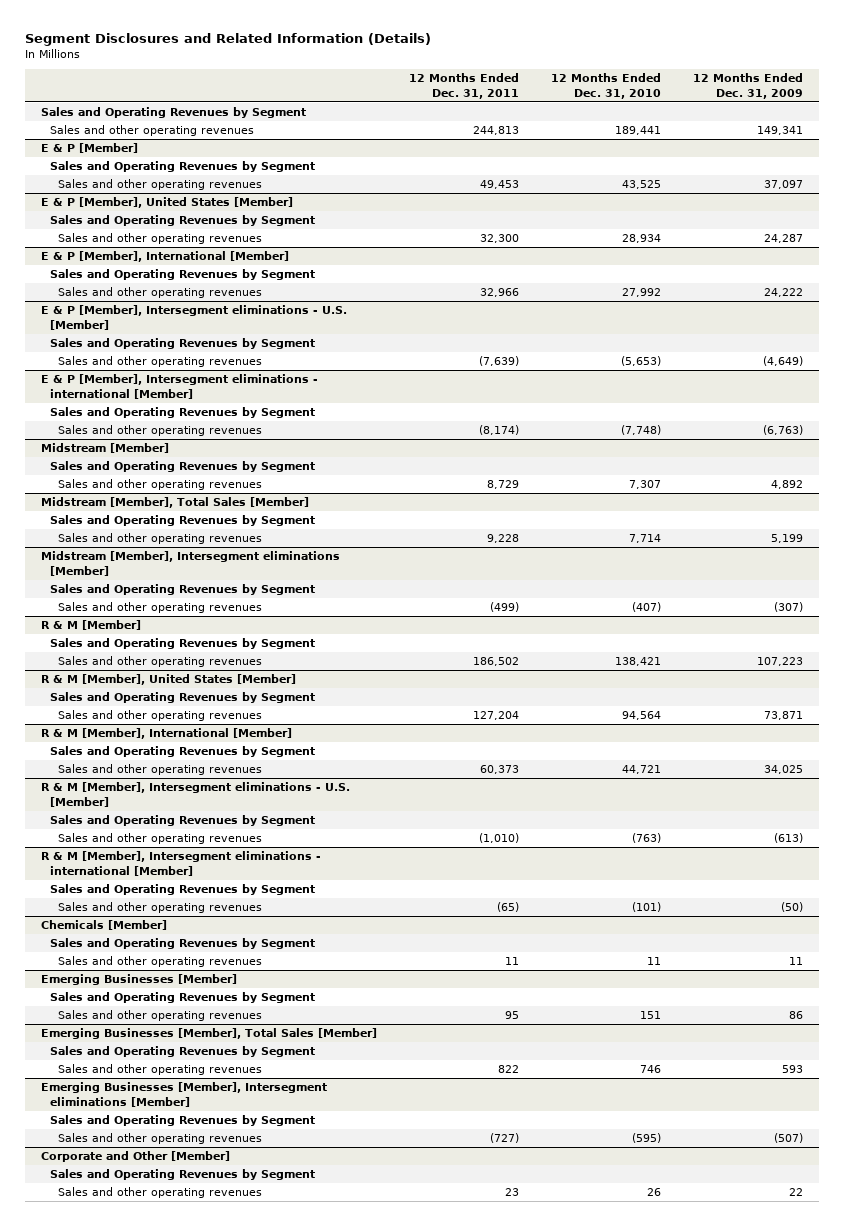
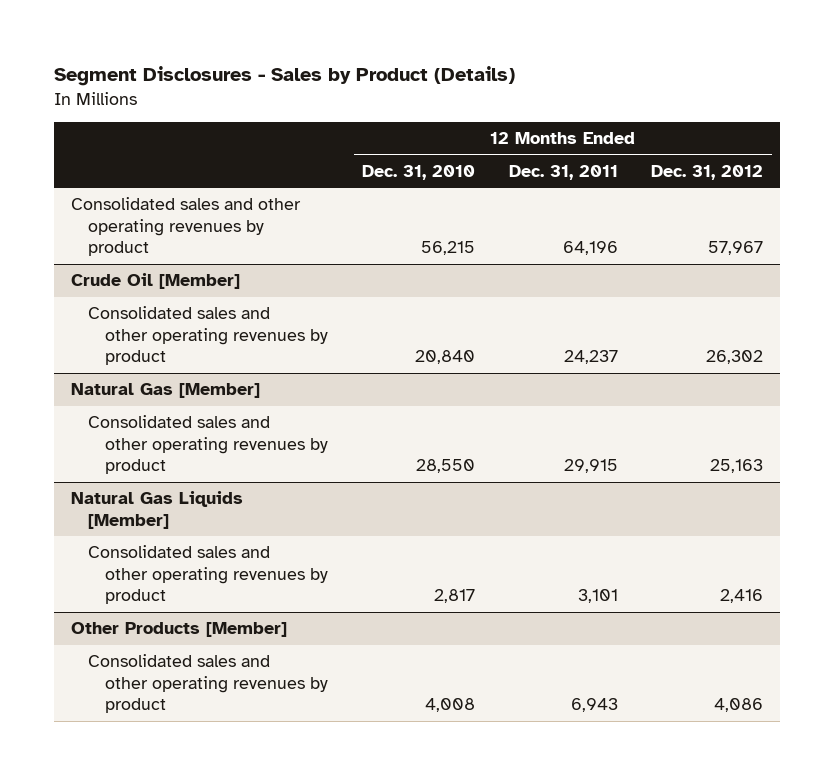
[25,32,432,46] Segment Disclosures and Related Information (Details) -> [54,66,516,87] Segment Disclosures - Sales by Product (Details)
[692,73,803,99] 12 Months Ended Dec. 31, 2009 -> none
none -> [651,164,764,180] Dec. 31, 2012
[41,107,307,119] Sales and Operating Revenues by Segment -> none
[41,143,139,154] E & P [Member] -> none
[49,161,315,173] Sales and Operating Revenues by Segment -> none
[41,197,294,209] E & P [Member], United States [Member] -> none
[49,215,315,227] Sales and Operating Revenues by Segment -> none
[41,251,290,263] E & P [Member], International [Member] -> none
[49,269,315,281] Sales and Operating Revenues by Segment -> none
[41,305,348,330] E & P [Member], Intersegment eliminations - U.S. [Member] -> none
[49,338,315,350] Sales and Operating Revenues by Segment -> none
[41,374,319,399] E & P [Member], Intersegment eliminations - international [Member] -> none
[49,407,315,419] Sales and Operating Revenues by Segment -> none
[57,425,262,437] Sales and other operating revenues -> none
[41,443,170,454] Midstream [Member] -> none
[49,461,315,473] Sales and Operating Revenues by Segment -> none
[57,479,262,491] Sales and other operating revenues -> none
[41,497,310,509] Midstream [Member], Total Sales [Member] -> none
[49,515,315,527] Sales and Operating Revenues by Segment -> none
[57,533,262,545] Sales and other operating revenues -> none
[41,551,341,576] Midstream [Member], Intersegment eliminations [Member] -> none
[49,584,315,596] Sales and Operating Revenues by Segment -> none
[57,602,262,614] Sales and other operating revenues -> none
[41,620,142,631] R & M [Member] -> none
[49,638,315,650] Sales and Operating Revenues by Segment -> none
[57,656,262,668] Sales and other operating revenues -> none
[41,674,297,686] R & M [Member], United States [Member] -> none
[49,692,315,704] Sales and Operating Revenues by Segment -> none
[57,710,262,722] Sales and other operating revenues -> none
[41,728,293,740] R & M [Member], International [Member] -> none
[49,746,315,758] Sales and Operating Revenues by Segment -> none
[57,764,262,776] Sales and other operating revenues -> none
[41,782,351,807] R & M [Member], Intersegment eliminations - U.S. [Member] -> none
[49,815,315,827] Sales and Operating Revenues by Segment -> none
[57,833,262,845] Sales and other operating revenues -> none
[41,851,322,876] R & M [Member], Intersegment eliminations - international [Member] -> none
[49,884,315,896] Sales and Operating Revenues by Segment -> none
[57,902,262,914] Sales and other operating revenues -> none
[41,920,168,931] Chemicals [Member] -> none
[49,938,315,950] Sales and Operating Revenues by Segment -> none
[57,956,262,968] Sales and other operating revenues -> none
[41,974,238,986] Emerging Businesses [Member] -> none
[49,992,315,1004] Sales and Operating Revenues by Segment -> none
[57,1010,262,1022] Sales and other operating revenues -> none
[41,1028,378,1040] Emerging Businesses [Member], Total Sales [Member] -> none
[49,1046,315,1058] Sales and Operating Revenues by Segment -> none
[57,1064,262,1076] Sales and other operating revenues -> none
[41,1082,328,1107] Emerging Businesses [Member], Intersegment eliminations [Member] -> none
[49,1115,315,1127] Sales and Operating Revenues by Segment -> none
[57,1133,262,1145] Sales and other operating revenues -> none
[41,1151,231,1163] Corporate and Other [Member] -> none
[49,1169,315,1181] Sales and Operating Revenues by Segment -> none
[57,1187,262,1199] Sales and other operating revenues -> none
[49,125,254,137] Sales and other operating revenues -> [71,197,302,257] Consolidated sales and other operating revenues by product
[473,126,520,136] 244,813 -> [562,241,618,256] 64,196
[614,126,661,136] 189,441 -> [421,241,476,256] 56,215
none -> [71,273,241,290] Crude Oil [Member]
[57,179,262,191] Sales and other operating revenues -> [88,306,329,366] Consolidated sales and other operating revenues by product
[480,180,520,190] 49,453 -> [563,350,618,365] 24,237
[621,180,661,190] 43,525 -> [415,350,476,365] 20,840
none -> [71,383,261,399] Natural Gas [Member]
[57,233,262,245] Sales and other operating revenues -> [88,415,329,475] Consolidated sales and other operating revenues by product
[480,234,520,244] 32,300 -> [563,459,618,474] 29,915
[621,234,661,244] 28,934 -> [416,459,476,474] 28,550
none -> [71,491,244,529] Natural Gas Liquids [Member]
[57,287,262,299] Sales and other operating revenues -> [88,545,329,605] Consolidated sales and other operating revenues by product
[480,288,520,298] 32,966 -> [577,589,618,604] 3,101
[621,288,661,298] 27,992 -> [434,589,476,604] 2,817
none -> [71,622,288,638] Other Products [Member]
[57,356,262,368] Sales and other operating revenues -> [88,654,329,714] Consolidated sales and other operating revenues by product
[479,356,520,367] (7,639) -> [570,698,618,713] 6,943
[620,356,661,367] (5,653) -> [425,698,476,713] 4,008

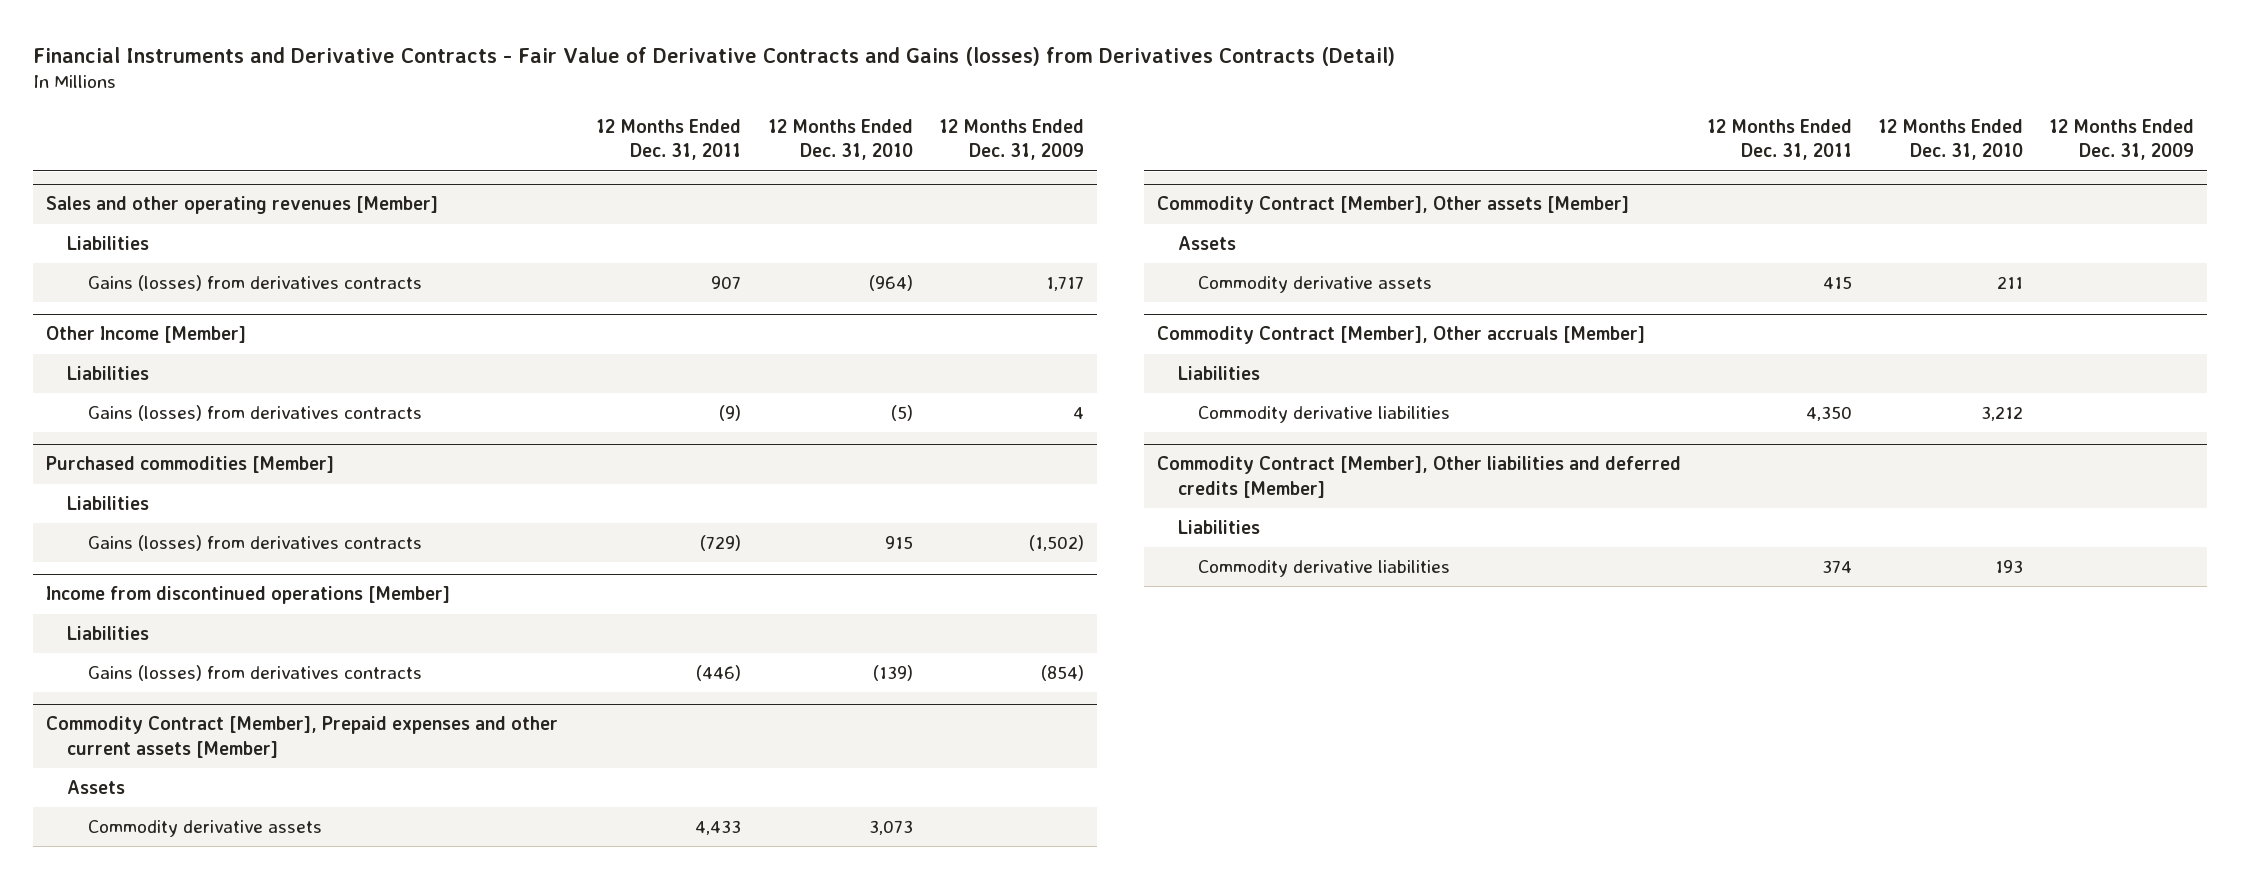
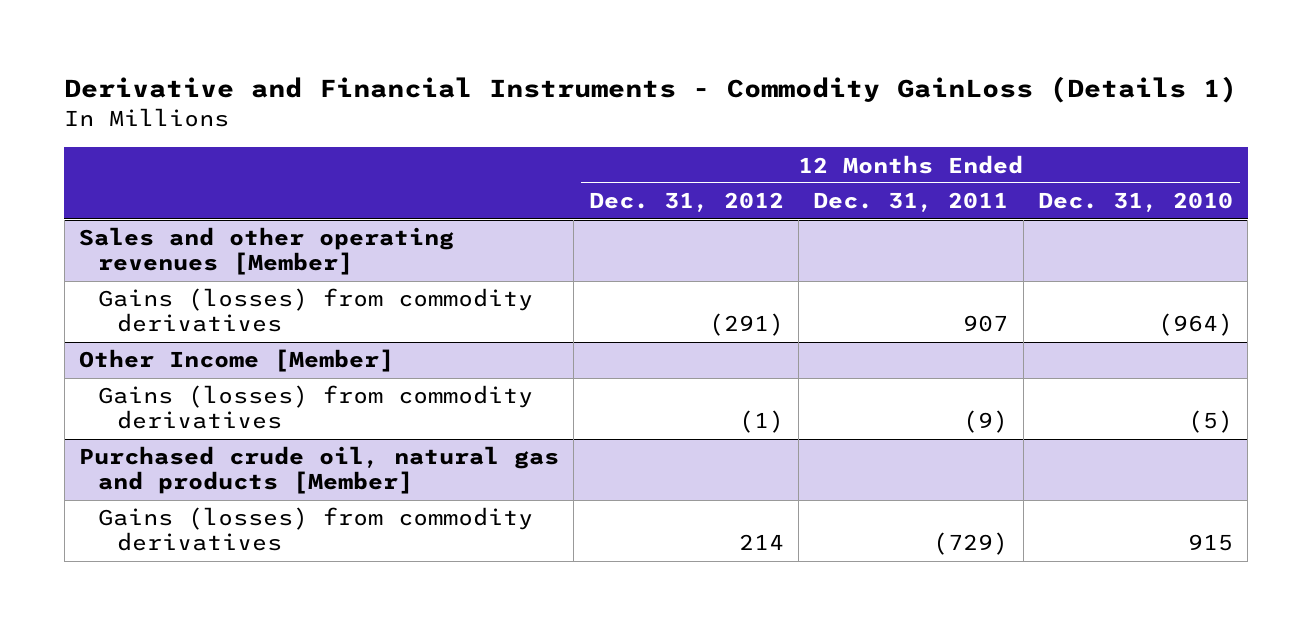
[33,46,1396,66] Financial Instruments and Derivative Contracts - Fair Value of Derivative Contracts and Gains (losses) from Derivatives Contracts (Detail) -> [64,76,1238,104] Derivative and Financial Instruments - Commodity GainLoss (Details 1)
[938,118,1084,161] 12 Months Ended Dec. 31, 2009 -> none
none -> [588,192,784,213] Dec. 31, 2012
[67,236,150,251] Liabilities -> none
[88,275,423,292] Gains (losses) from derivatives contracts -> [97,288,533,333] Gains (losses) from commodity derivatives
[67,366,150,381] Liabilities -> none
[46,456,335,474] Purchased commodities [Member] -> none
[67,496,150,511] Liabilities -> none
[46,586,451,605] Income from discontinued operations [Member] -> none
[67,626,150,641] Liabilities -> none
[88,665,423,682] Gains (losses) from derivatives contracts -> none
[46,716,559,758] Commodity Contract [Member], Prepaid expenses and other current assets [Member] -> none
[67,780,126,795] Assets -> none
[88,820,323,838] Commodity derivative assets -> none
[1156,196,1629,215] Commodity Contract [Member], Other assets [Member] -> none
[1177,236,1236,251] Assets -> none
[1198,276,1433,294] Commodity derivative assets -> none
[1156,326,1645,345] Commodity Contract [Member], Other accruals [Member] -> none
[1177,366,1260,381] Liabilities -> none
[1198,406,1451,424] Commodity derivative liabilities -> none
[1156,456,1681,498] Commodity Contract [Member], Other liabilities and deferred credits [Member] -> none
[1177,520,1260,535] Liabilities -> none
[1198,560,1451,578] Commodity derivative liabilities -> none
[88,405,423,422] Gains (losses) from derivatives contracts -> [97,385,533,430] Gains (losses) from commodity derivatives
none -> [78,446,559,495] Purchased crude oil, natural gas and products [Member]
[88,535,423,552] Gains (losses) from derivatives contracts -> [97,507,533,552] Gains (losses) from commodity derivatives

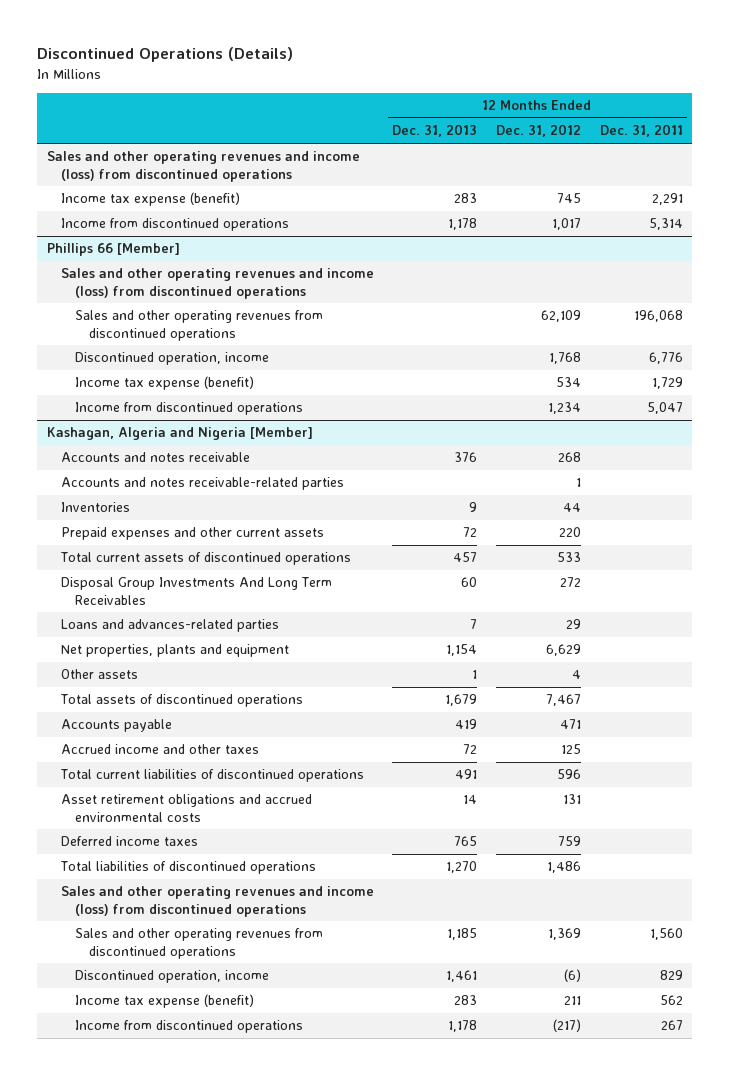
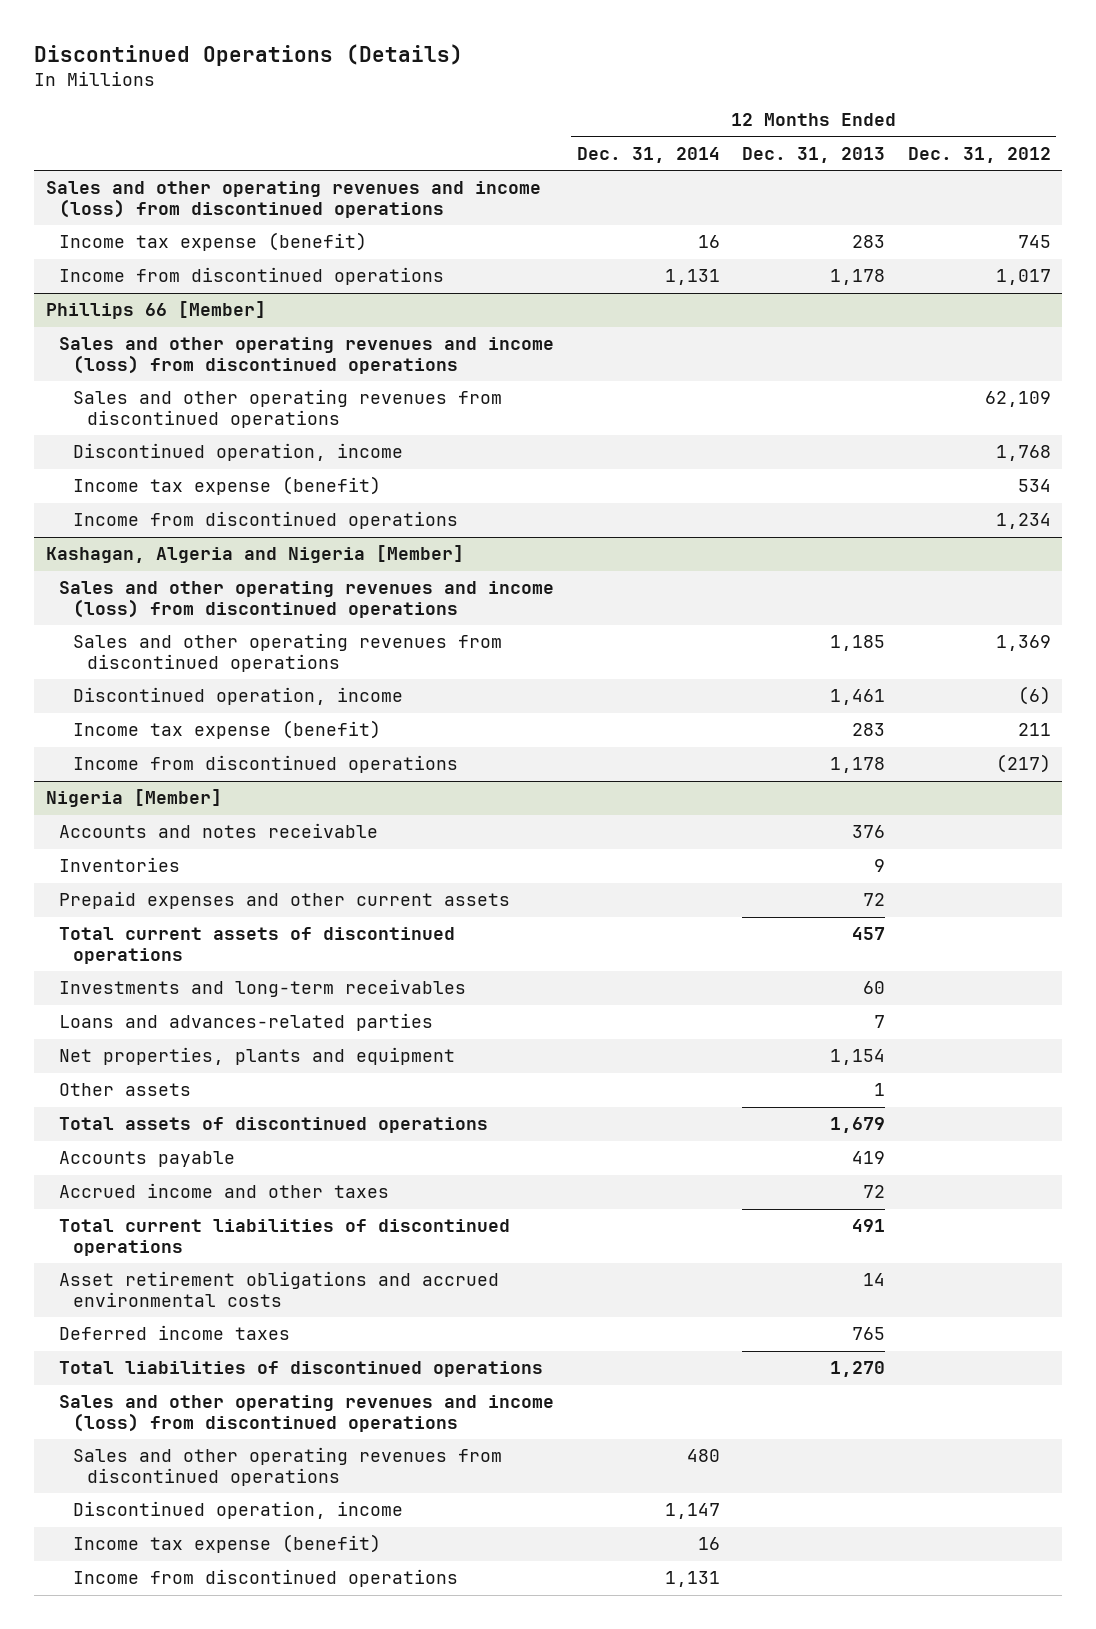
[599,124,683,138] Dec. 31, 2011 -> none
none -> [576,147,720,164] Dec. 31, 2014
[60,452,250,463] Accounts and notes receivable -> none
[60,477,344,491] Accounts and notes receivable-related parties -> none
[60,502,130,513] Inventories -> none
[60,527,324,541] Prepaid expenses and other current assets -> none
[59,552,351,566] Total current assets of discontinued operations -> none
[60,577,332,605] Disposal Group Investments And Long Term Receivables -> none
[60,619,279,633] Loans and advances-related parties -> none
[60,644,289,658] Net properties, plants and equipment -> none
[60,669,138,680] Other assets -> none
[59,694,303,708] Total assets of discontinued operations -> none
[60,719,172,733] Accounts payable -> none
[60,744,259,755] Accrued income and other taxes -> none
[59,769,364,783] Total current liabilities of discontinued operations -> none
[60,794,312,822] Asset retirement obligations and accrued environmental costs -> none
[60,836,198,847] Deferred income taxes -> none
[59,861,316,875] Total liabilities of discontinued operations -> none
none -> [45,789,222,808] Nigeria [Member]
none -> [59,823,379,839] Accounts and notes receivable
none -> [59,857,181,873] Inventories
none -> [59,891,511,910] Prepaid expenses and other current assets
none -> [59,927,456,964] Total current assets of discontinued operations
none -> [59,979,467,998] Investments and long-term receivables
none -> [59,1013,434,1032] Loans and advances-related parties
none -> [59,1047,456,1066] Net properties, plants and equipment
none -> [59,1083,192,1097] Other assets
none -> [59,1117,489,1134] Total assets of discontinued operations
none -> [59,1151,236,1168] Accounts payable
none -> [59,1183,390,1199] Accrued income and other taxes
none -> [59,1219,511,1256] Total current liabilities of discontinued operations
none -> [59,1271,500,1307] Asset retirement obligations and accrued environmental costs
none -> [59,1325,291,1341] Deferred income taxes
none -> [59,1361,544,1378] Total liabilities of discontinued operations
none -> [59,1395,555,1432] Sales and other operating revenues and income (loss) from discontinued operations
none -> [73,1447,503,1486] Sales and other operating revenues from discontinued operations
none -> [73,1501,404,1520] Discontinued operation, income
none -> [73,1534,382,1554] Income tax expense (benefit)
none -> [73,1569,459,1588] Income from discontinued operations

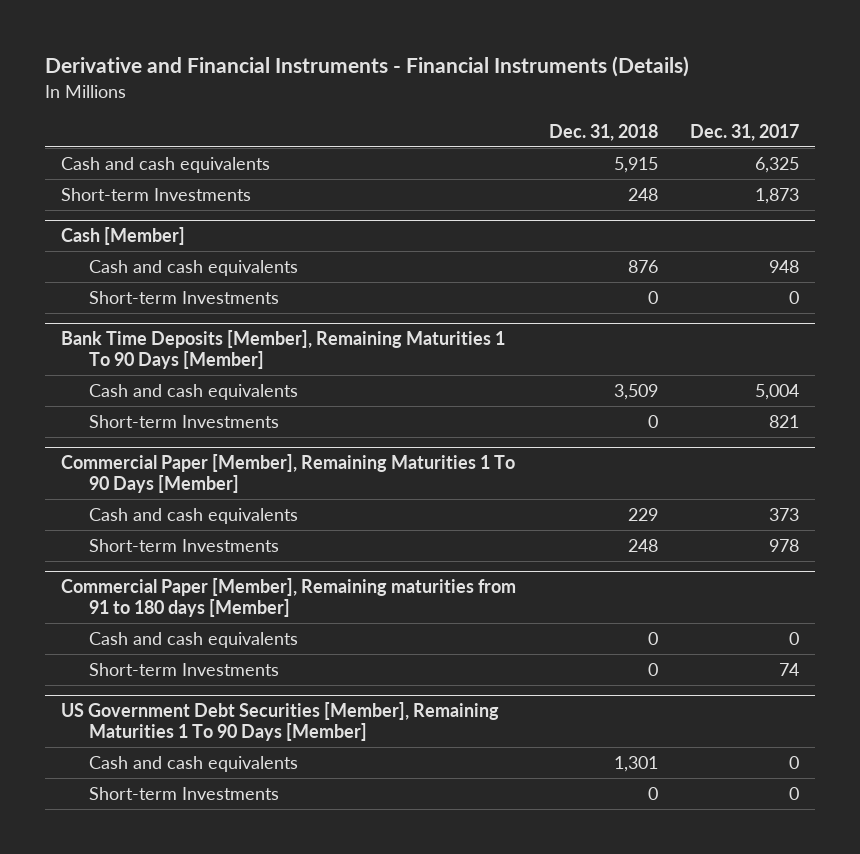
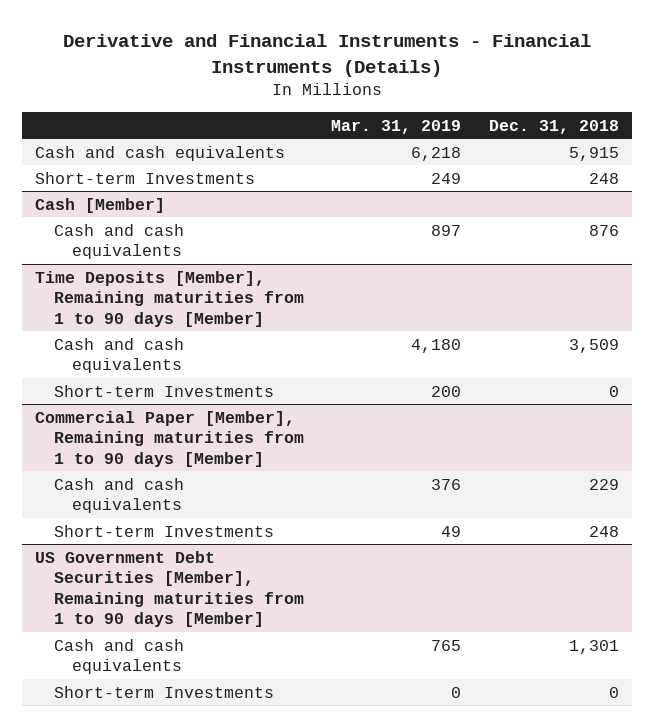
[690,123,800,141] Dec. 31, 2017 -> none
none -> [331,119,462,134] Mar. 31, 2019
[88,290,279,304] Short-term Investments -> none
[61,330,506,370] Bank Time Deposits [Member], Remaining Maturities 1 To 90 Days [Member] -> [35,270,304,327] Time Deposits [Member], Remaining maturities from 1 to 90 days [Member]
[61,454,516,494] Commercial Paper [Member], Remaining Maturities 1 To 90 Days [Member] -> [35,410,304,467] Commercial Paper [Member], Remaining maturities from 1 to 90 days [Member]
[61,578,517,618] Commercial Paper [Member], Remaining maturities from 91 to 180 days [Member] -> none
[88,631,298,648] Cash and cash equivalents -> none
[88,662,279,676] Short-term Investments -> none
[61,702,500,742] US Government Debt Securities [Member], Remaining Maturities 1 To 90 Days [Member] -> [35,550,304,628] US Government Debt Securities [Member], Remaining maturities from 1 to 90 days [Member]

